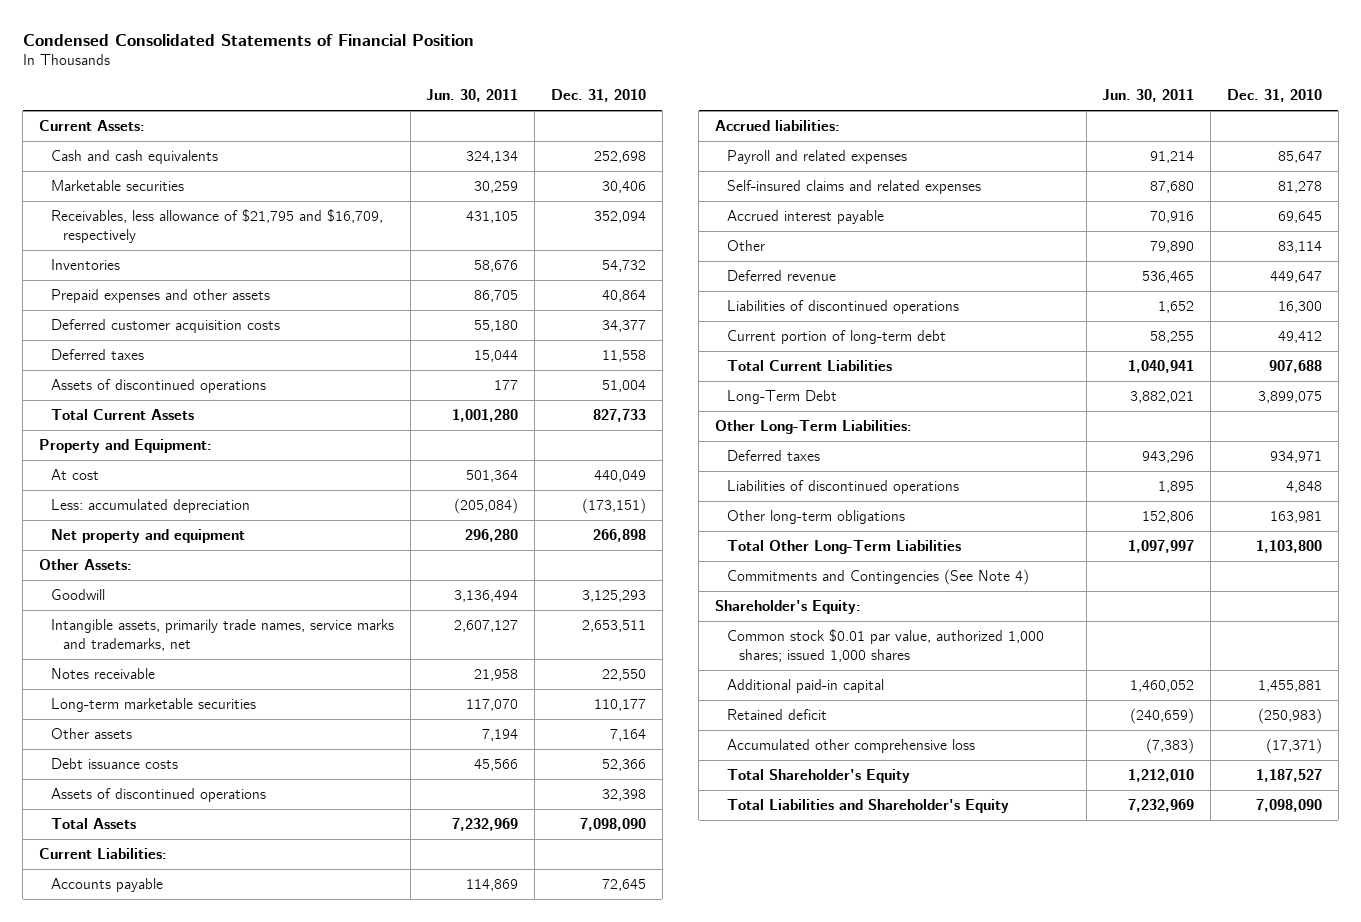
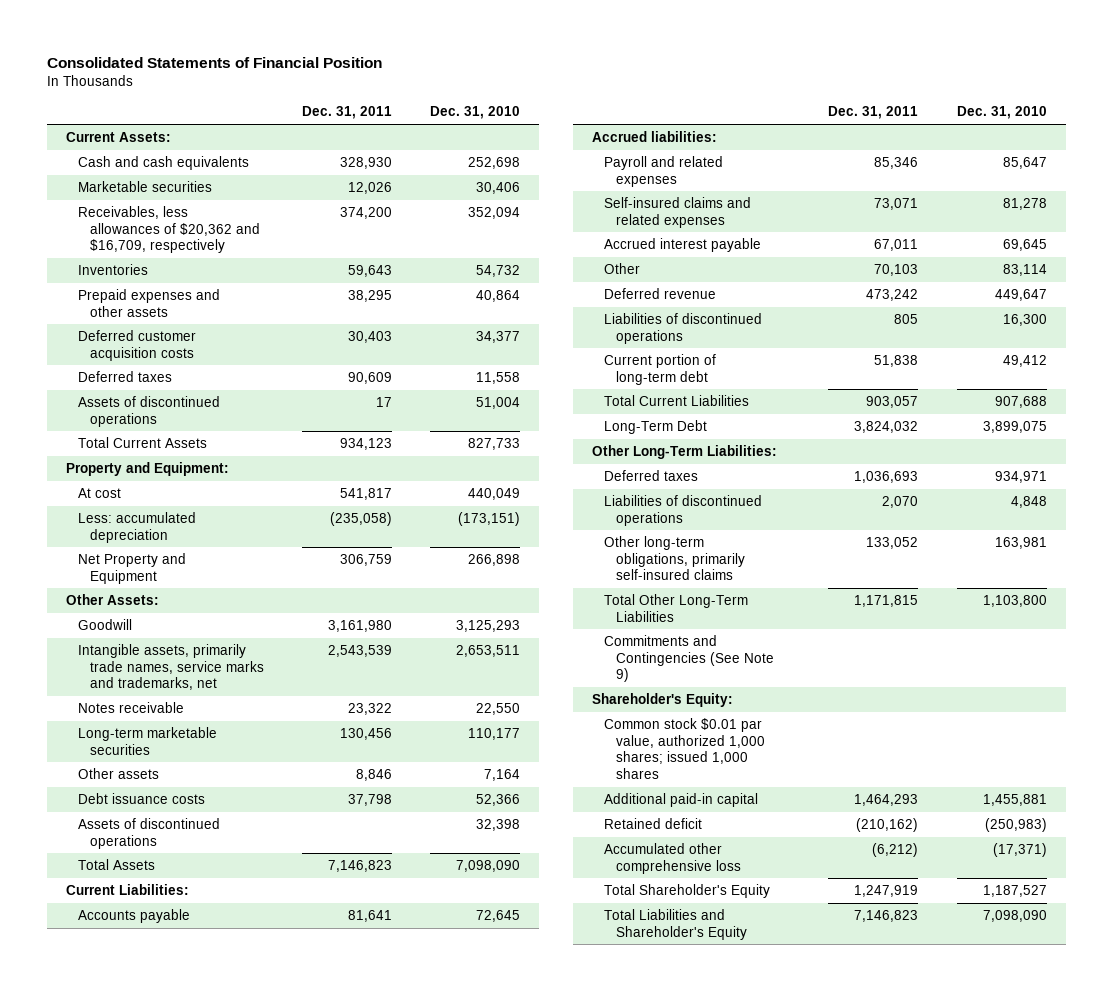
[22,33,474,46] Condensed Consolidated Statements of Financial Position -> [46,56,382,68] Consolidated Statements of Financial Position
[426,89,519,103] Jun. 30, 2011 -> none
none -> [302,106,393,120] Dec. 31, 2011
[50,209,383,243] Receivables, less allowance of $21,795 and $16,709, respectively -> [77,205,260,254] Receivables, less allowances of $20,362 and $16,709, respectively
[50,529,245,544] Net property and equipment -> [77,552,186,584] Net Property and Equipment
[726,510,905,525] Other long-term obligations -> [604,535,746,581] Other long-term obligations, primarily self-insured claims
[726,569,1029,586] Commitments and Contingencies (See Note 4) -> [604,634,775,683] Commitments and Contingencies (See Note 9)

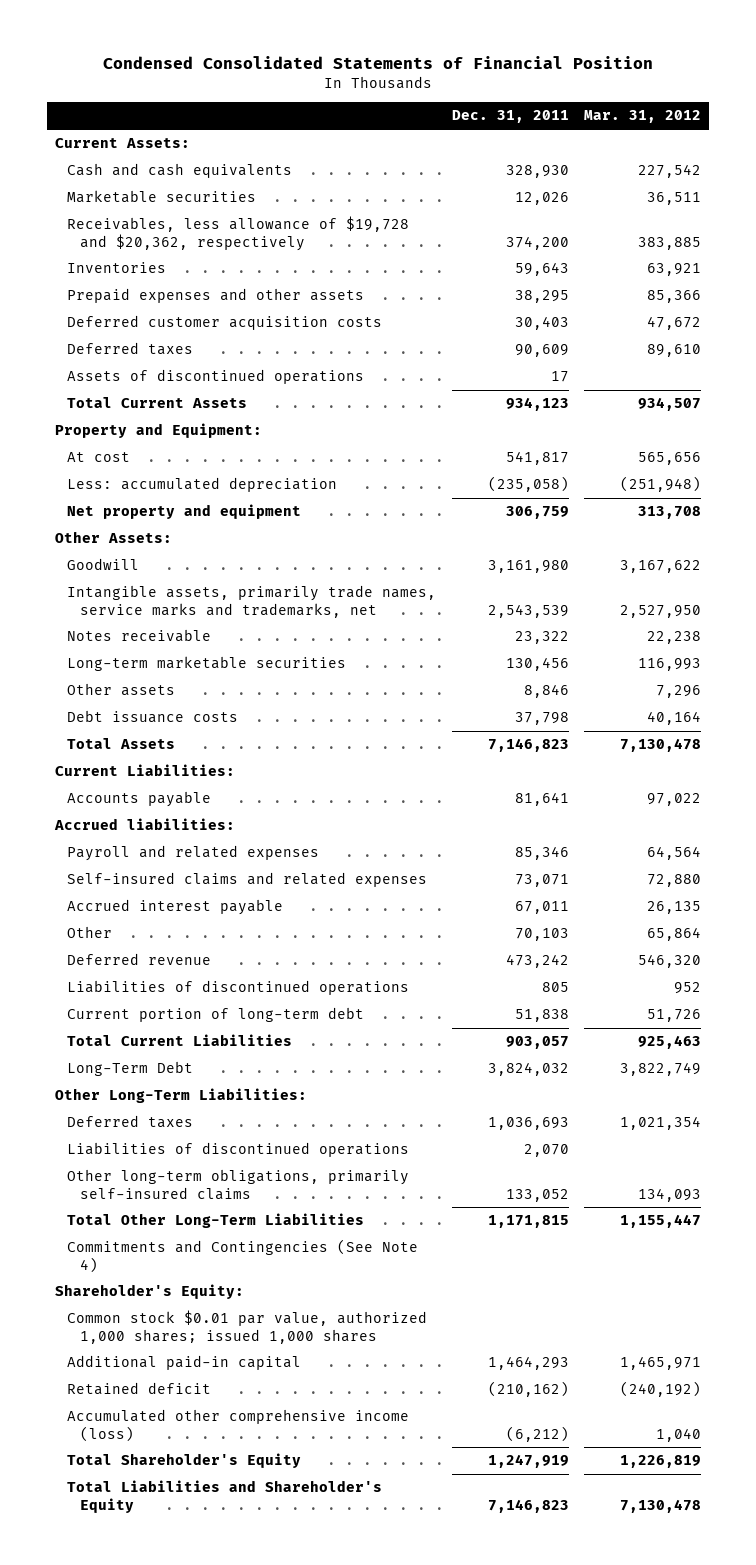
[46,56,382,68] Consolidated Statements of Financial Position -> [103,55,654,69] Condensed Consolidated Statements of Financial Position
[430,106,521,120] Dec. 31, 2010 -> none
none -> [584,110,702,124] Mar. 31, 2012
[77,205,260,254] Receivables, less allowances of $20,362 and $16,709, respectively -> [67,216,410,251] Receivables, less allowance of $19,728 and $20,362, respectively
[77,552,186,584] Net Property and Equipment -> [67,504,302,520] Net property and equipment
[77,817,220,849] Assets of discontinued operations -> none
[604,634,775,683] Commitments and Contingencies (See Note 9) -> [67,1239,419,1273] Commitments and Contingencies (See Note 4)
[604,842,742,874] Accumulated other comprehensive loss -> [67,1409,410,1442] Accumulated other comprehensive income (loss)

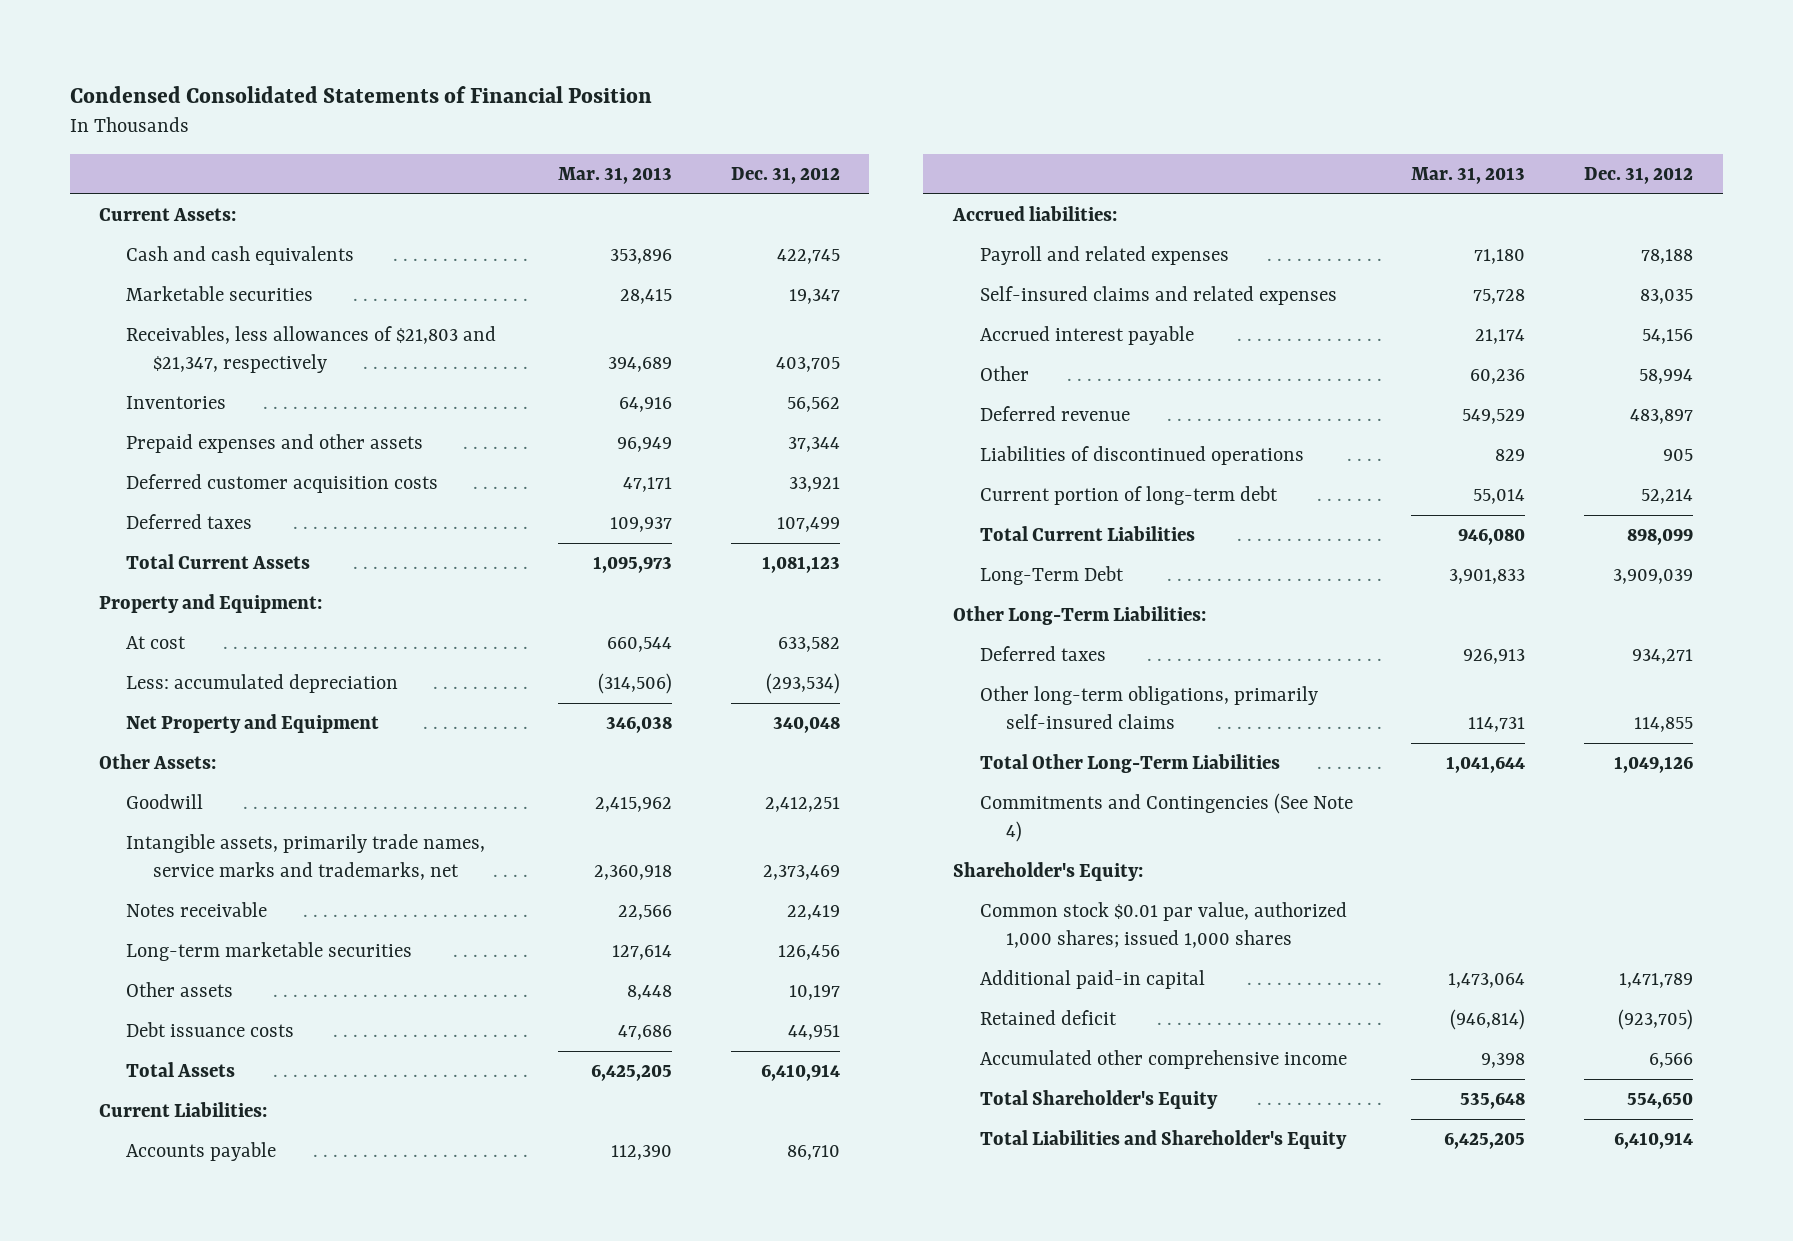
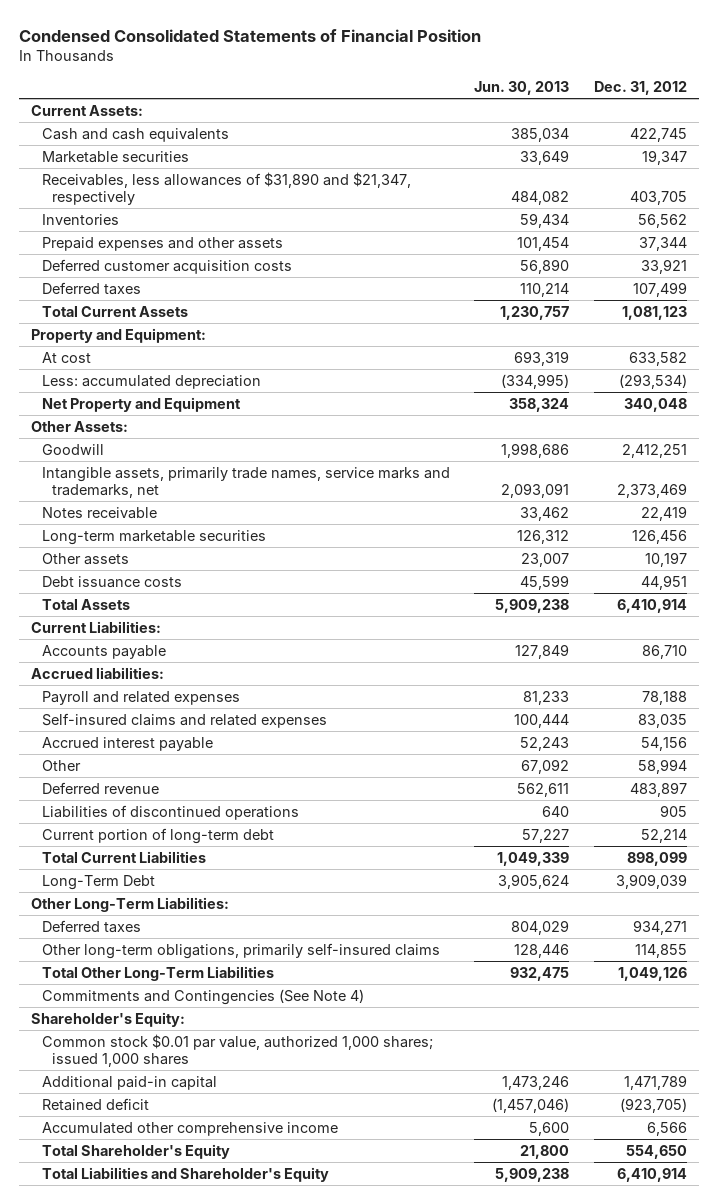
[557,167,672,185] Mar. 31, 2013 -> none
none -> [474,81,570,96] Jun. 30, 2013
[125,326,496,373] Receivables, less allowances of $21,803 and $21,347, respectively -> [41,171,411,206] Receivables, less allowances of $31,890 and $21,347, respectively

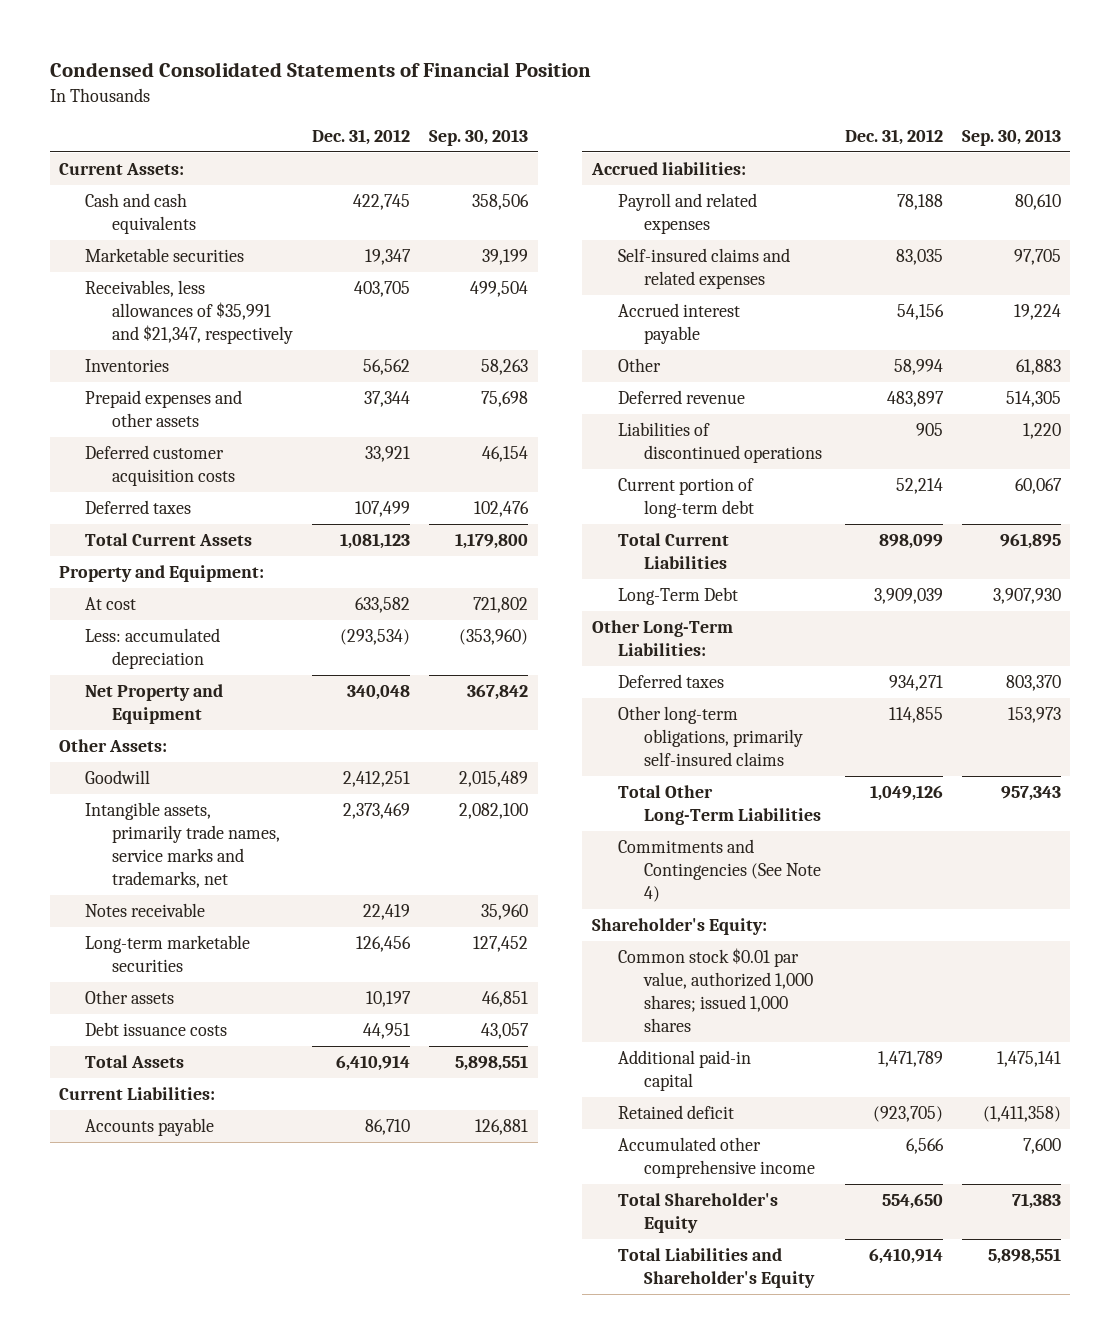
[474,81,570,96] Jun. 30, 2013 -> none
none -> [428,128,528,146] Sep. 30, 2013
[41,171,411,206] Receivables, less allowances of $31,890 and $21,347, respectively -> [85,280,293,345] Receivables, less allowances of $35,991 and $21,347, respectively

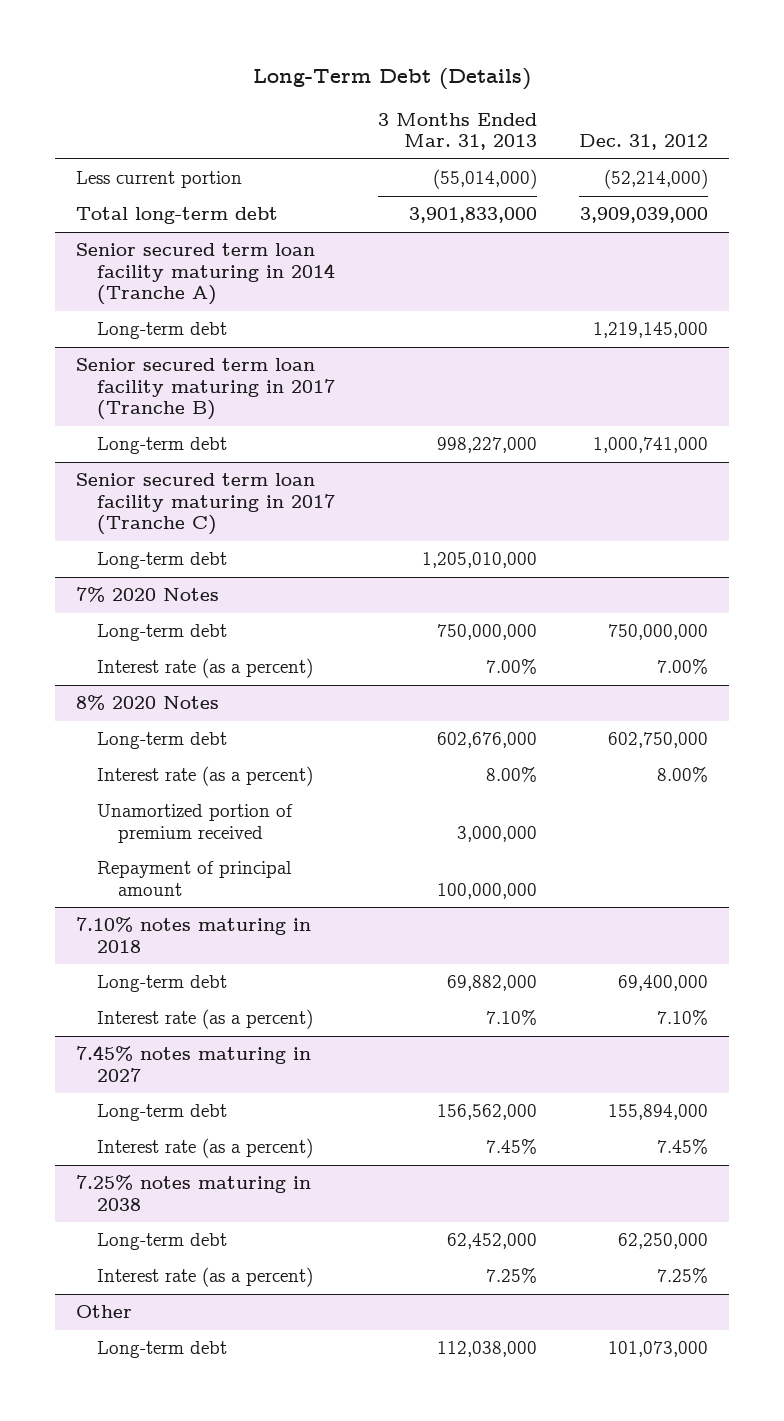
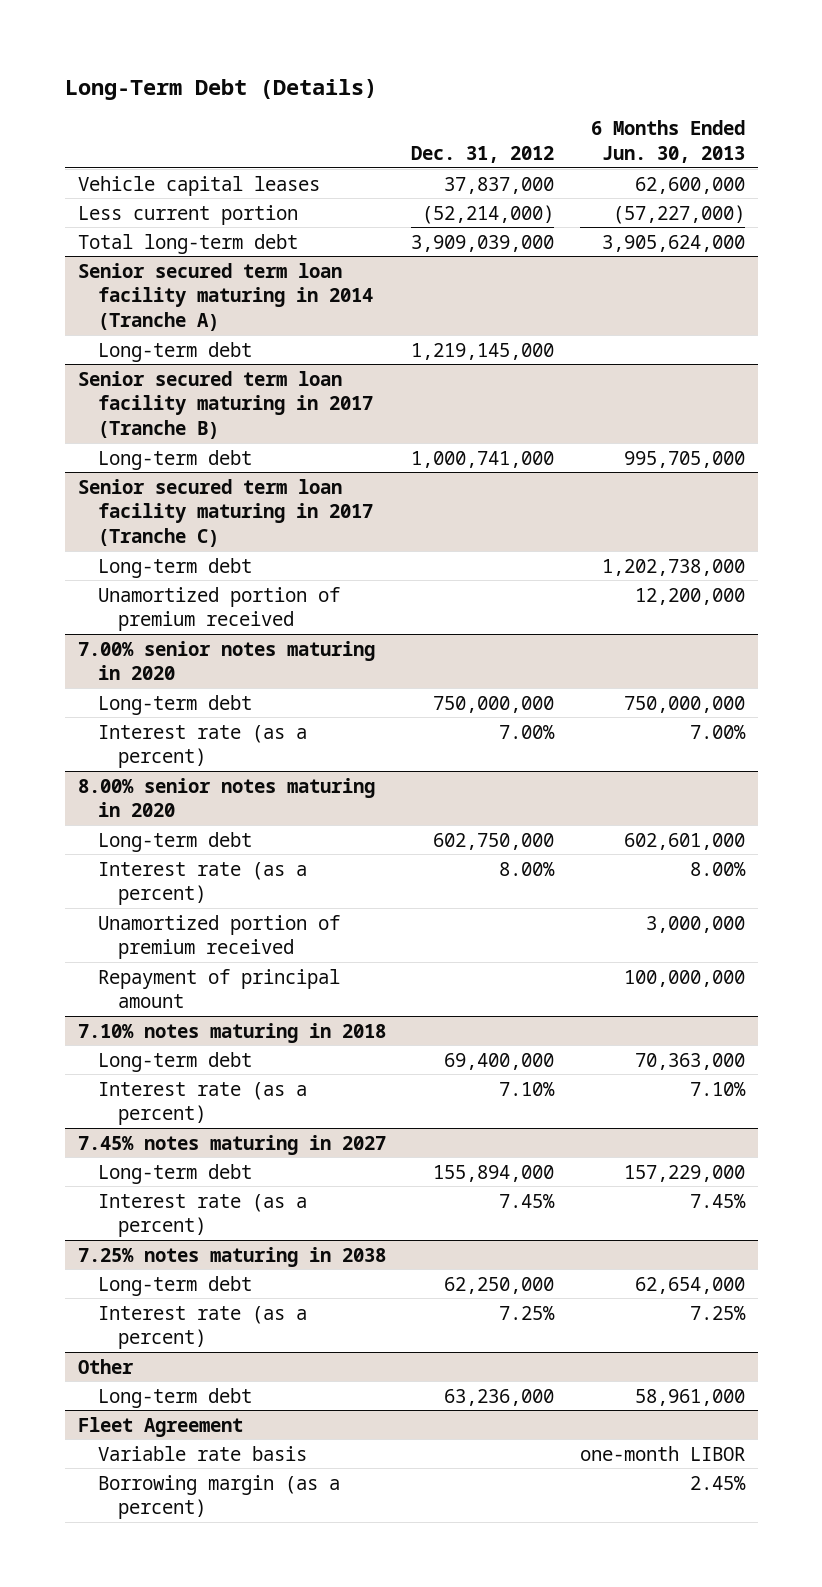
[377,112,537,151] 3 Months Ended Mar. 31, 2013 -> none
none -> [590,120,745,164] 6 Months Ended Jun. 30, 2013
none -> [77,175,320,196] Vehicle capital leases
[76,587,220,603] 7% 2020 Notes -> none
none -> [97,586,340,632] Unamortized portion of premium received
none -> [77,640,375,681] 7.00% senior notes maturing in 2020
[76,695,220,711] 8% 2020 Notes -> none
none -> [77,777,375,818] 8.00% senior notes maturing in 2020
[608,1341,709,1358] 101,073,000 -> [444,1388,555,1406] 63,236,000
none -> [77,1416,243,1437] Fleet Agreement
none -> [97,1445,307,1461] Variable rate basis
none -> [97,1474,340,1520] Borrowing margin (as a percent)

